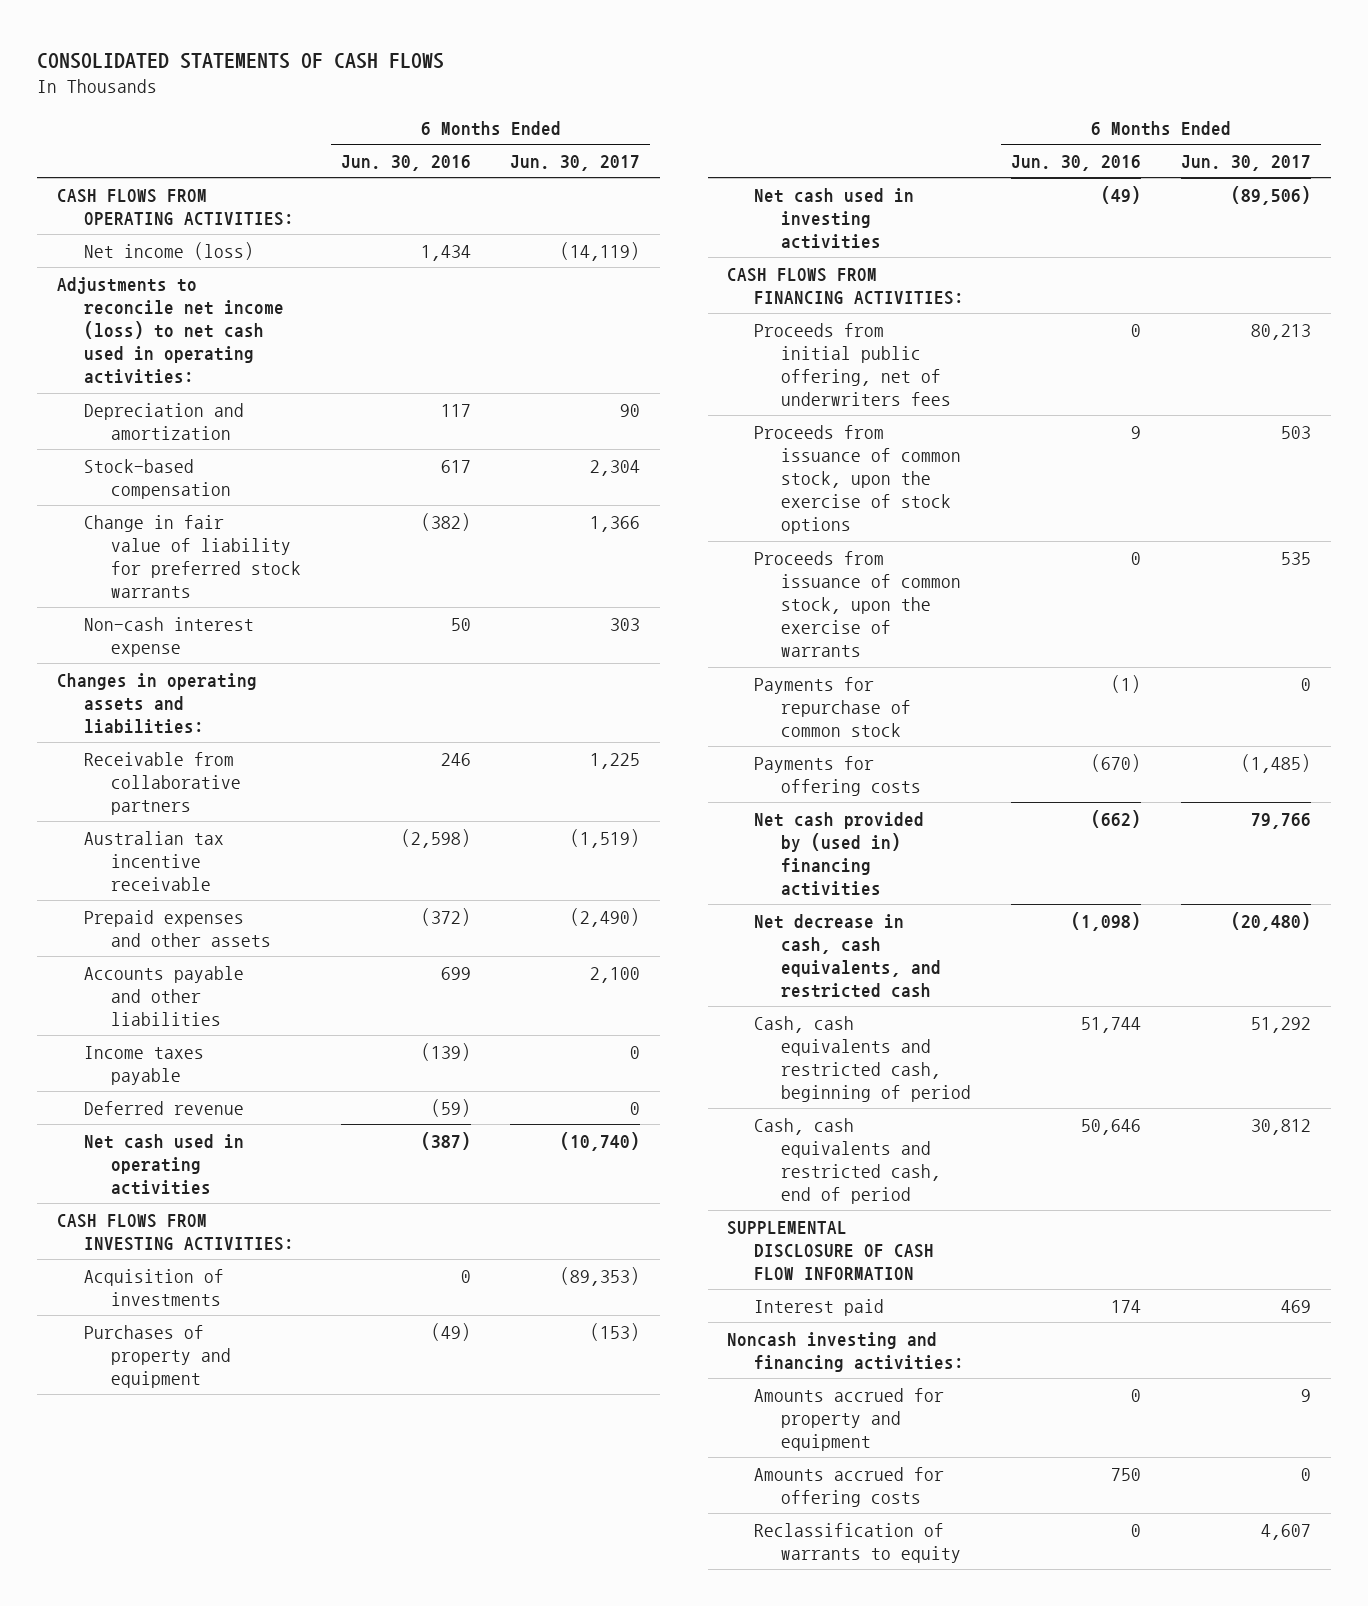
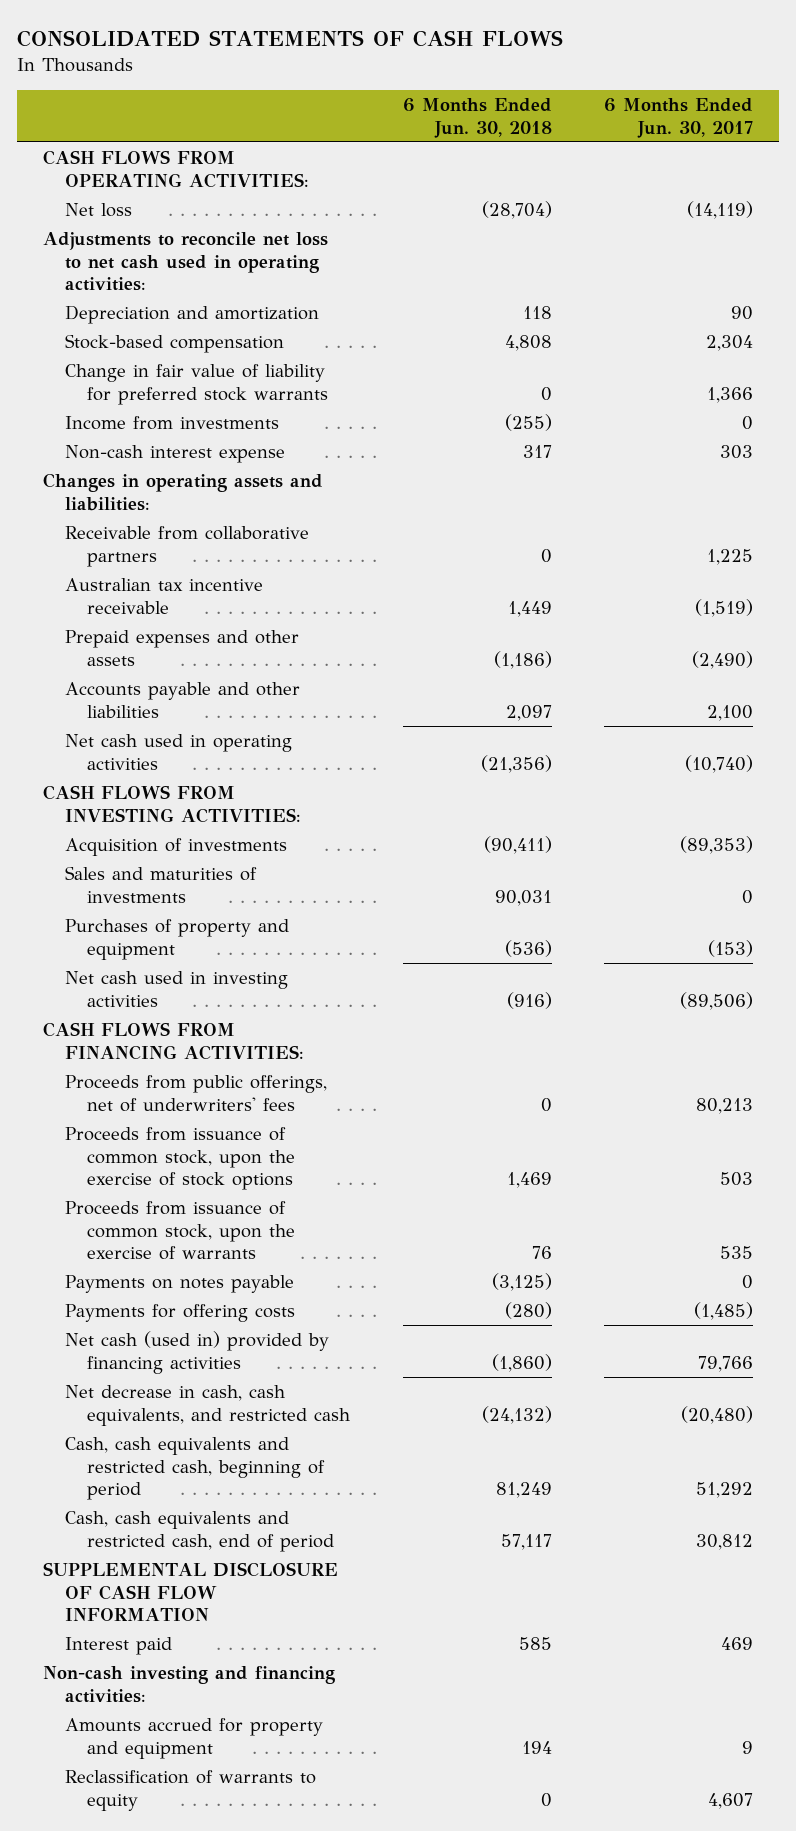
[340,154,471,171] Jun. 30, 2016 -> none
none -> [402,98,552,138] 6 Months Ended Jun. 30, 2018
[84,241,255,260] Net income (loss) -> [65,203,133,218] Net loss
[57,276,285,385] Adjustments to reconcile net income (loss) to net cash used in operating activities: -> [43,232,329,291] Adjustments to reconcile net loss to net cash used in operating activities:
none -> [65,416,280,431] Income from investments
[84,1045,205,1085] Income taxes payable -> none
[84,1100,245,1115] Deferred revenue -> none
none -> [65,866,258,903] Sales and maturities of investments
[754,322,952,407] Proceeds from initial public offering, net of underwriters fees -> [65,1075,328,1112] Proceeds from public offerings, net of underwriters' fees
[754,676,912,737] Payments for repurchase of common stock -> none
none -> [65,1275,295,1294] Payments on notes payable
[754,811,925,897] Net cash provided by (used in) financing activities -> [65,1331,330,1374] Net cash (used in) provided by financing activities
[727,1331,965,1372] Noncash investing and financing activities: -> [43,1666,336,1703] Non-cash investing and financing activities:
[754,1466,945,1507] Amounts accrued for offering costs -> none

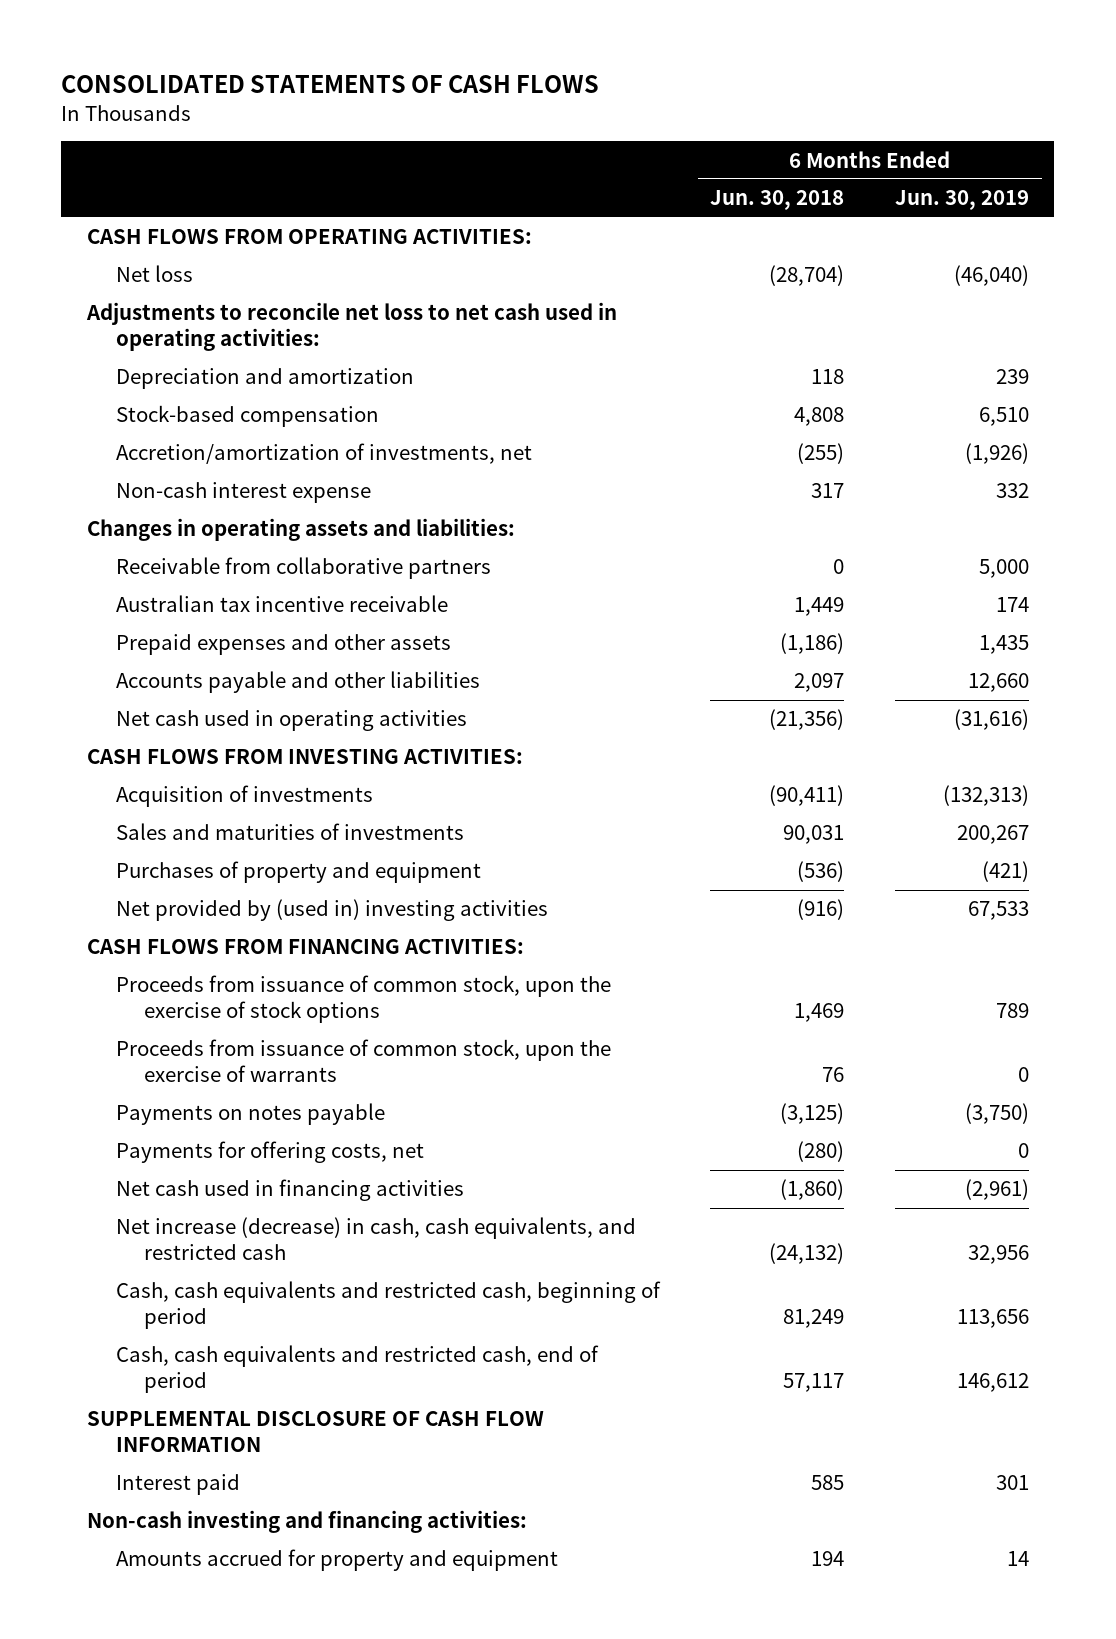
[603,98,753,138] 6 Months Ended Jun. 30, 2017 -> none
none -> [894,190,1029,211] Jun. 30, 2019
[65,364,329,405] Change in fair value of liability for preferred stock warrants -> none
[65,416,280,431] Income from investments -> [115,443,532,465] Accretion/amortization of investments, net
[65,971,289,1007] Net cash used in investing activities -> [115,899,548,922] Net provided by (used in) investing activities
[65,1075,328,1112] Proceeds from public offerings, net of underwriters' fees -> none
[65,1304,296,1323] Payments for offering costs -> [115,1141,424,1164] Payments for offering costs, net
[65,1331,330,1374] Net cash (used in) provided by financing activities -> [115,1179,464,1202] Net cash used in financing activities
[65,1385,351,1426] Net decrease in cash, cash equivalents, and restricted cash -> [115,1217,636,1261] Net increase (decrease) in cash, cash equivalents, and restricted cash
[65,1770,317,1811] Reclassification of warrants to equity -> none

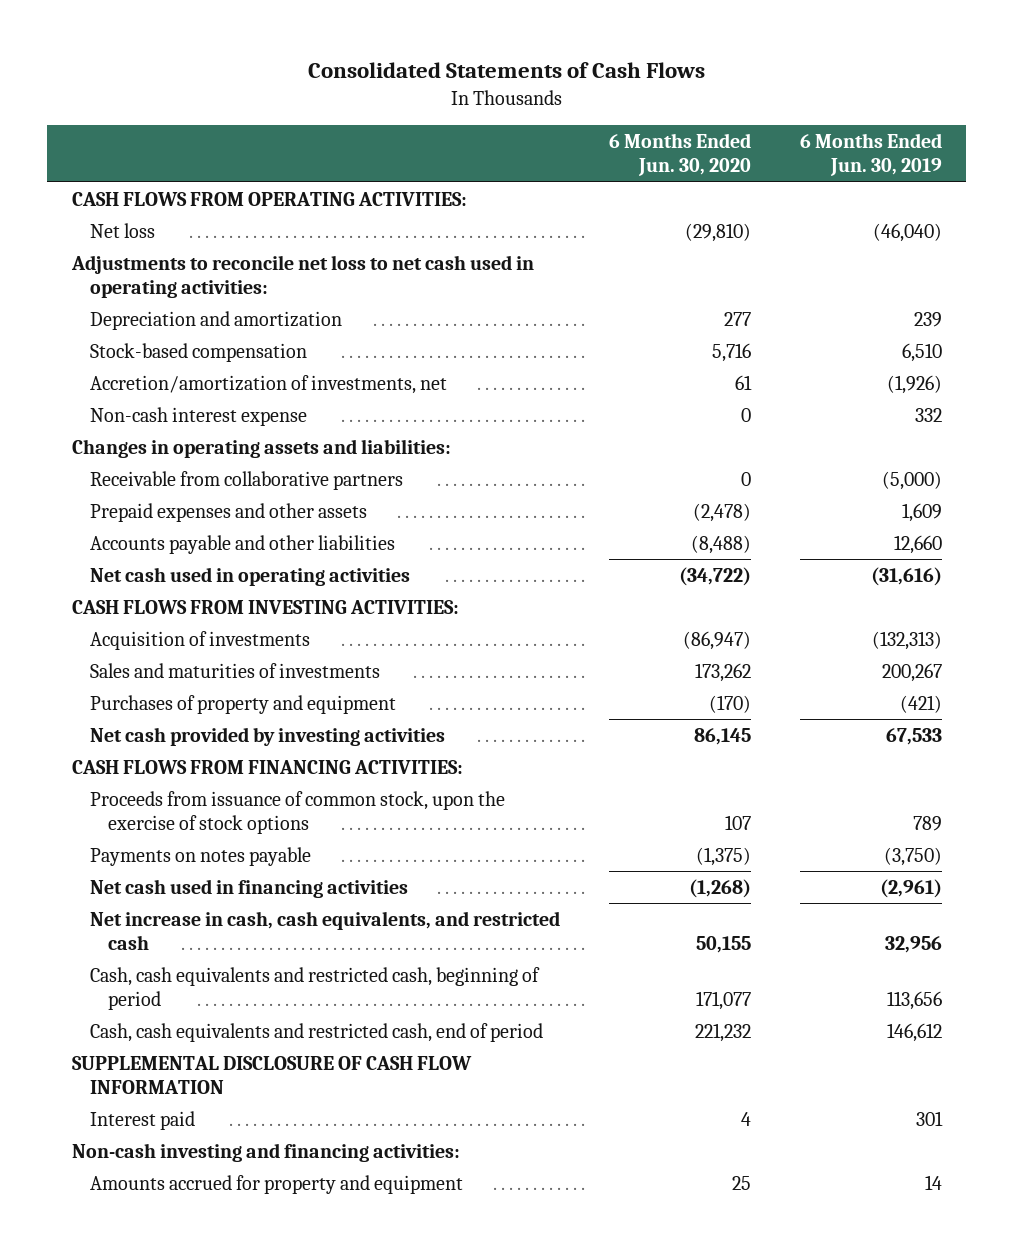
[61,74,600,93] CONSOLIDATED STATEMENTS OF CASH FLOWS -> [307,62,705,79] Consolidated Statements of Cash Flows
[710,190,845,211] Jun. 30, 2018 -> none
none -> [608,133,751,177] 6 Months Ended Jun. 30, 2020
[115,595,448,613] Australian tax incentive receivable -> none
[978,559,1029,579] 5,000 -> [881,470,942,490] (5,000)
[978,635,1029,655] 1,435 -> [901,502,942,522] 1,609
[115,899,548,922] Net provided by (used in) investing activities -> [90,726,446,746] Net cash provided by investing activities
[115,1039,611,1083] Proceeds from issuance of common stock, upon the exercise of warrants -> none
[115,1141,424,1164] Payments for offering costs, net -> none
[115,1217,636,1261] Net increase (decrease) in cash, cash equivalents, and restricted cash -> [90,910,561,951] Net increase in cash, cash equivalents, and restricted cash

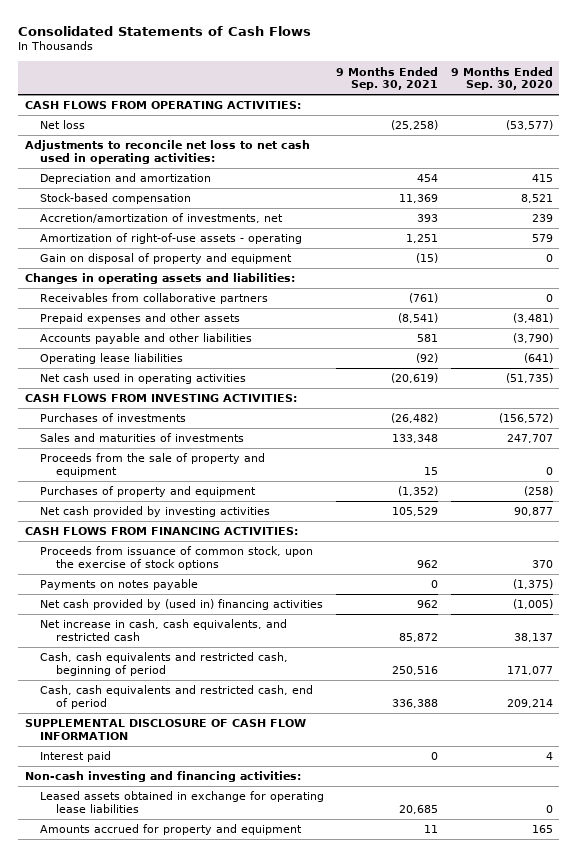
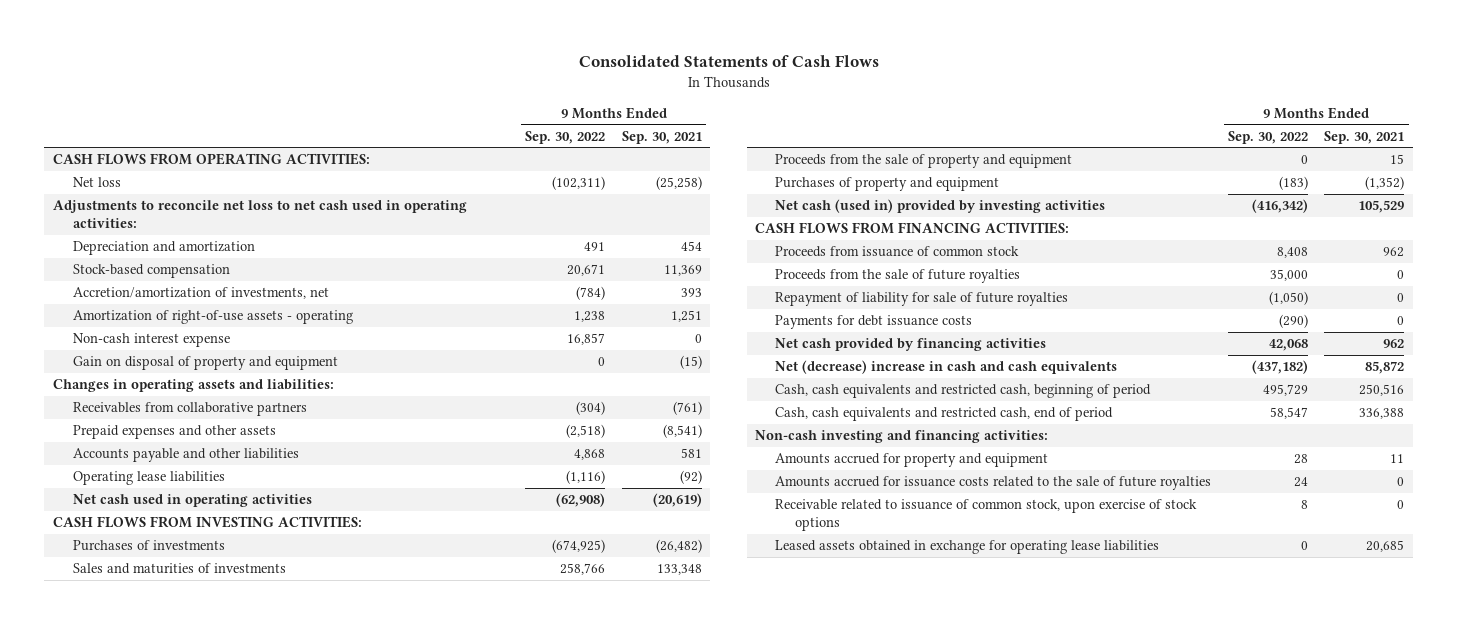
[450,66,553,91] 9 Months Ended Sep. 30, 2020 -> none
none -> [525,130,606,144] Sep. 30, 2022
none -> [72,333,230,348] Non-cash interest expense
[40,506,271,518] Net cash provided by investing activities -> [775,199,1106,214] Net cash (used in) provided by investing activities
[40,579,199,591] Payments on notes payable -> none
[40,546,314,570] Proceeds from issuance of common stock, upon the exercise of stock options -> [775,246,1020,258] Proceeds from issuance of common stock
none -> [775,269,1021,284] Proceeds from the sale of future royalties
none -> [775,292,1069,307] Repayment of liability for sale of future royalties
none -> [775,315,973,330] Payments for debt issuance costs
[40,599,324,611] Net cash provided by (used in) financing activities -> [775,338,1047,352] Net cash provided by financing activities
[40,619,288,641] Net increase in cash, cash equivalents, and restricted cash -> [775,360,1118,375] Net (decrease) increase in cash and cash equivalents
[24,719,306,740] SUPPLEMENTAL DISCLOSURE OF CASH FLOW INFORMATION -> none
[40,751,112,763] Interest paid -> none
none -> [775,476,1212,491] Amounts accrued for issuance costs related to the sale of future royalties
none -> [775,499,1198,532] Receivable related to issuance of common stock, upon exercise of stock options
[40,791,325,813] Leased assets obtained in exchange for operating lease liabilities -> [775,540,1160,555] Leased assets obtained in exchange for operating lease liabilities

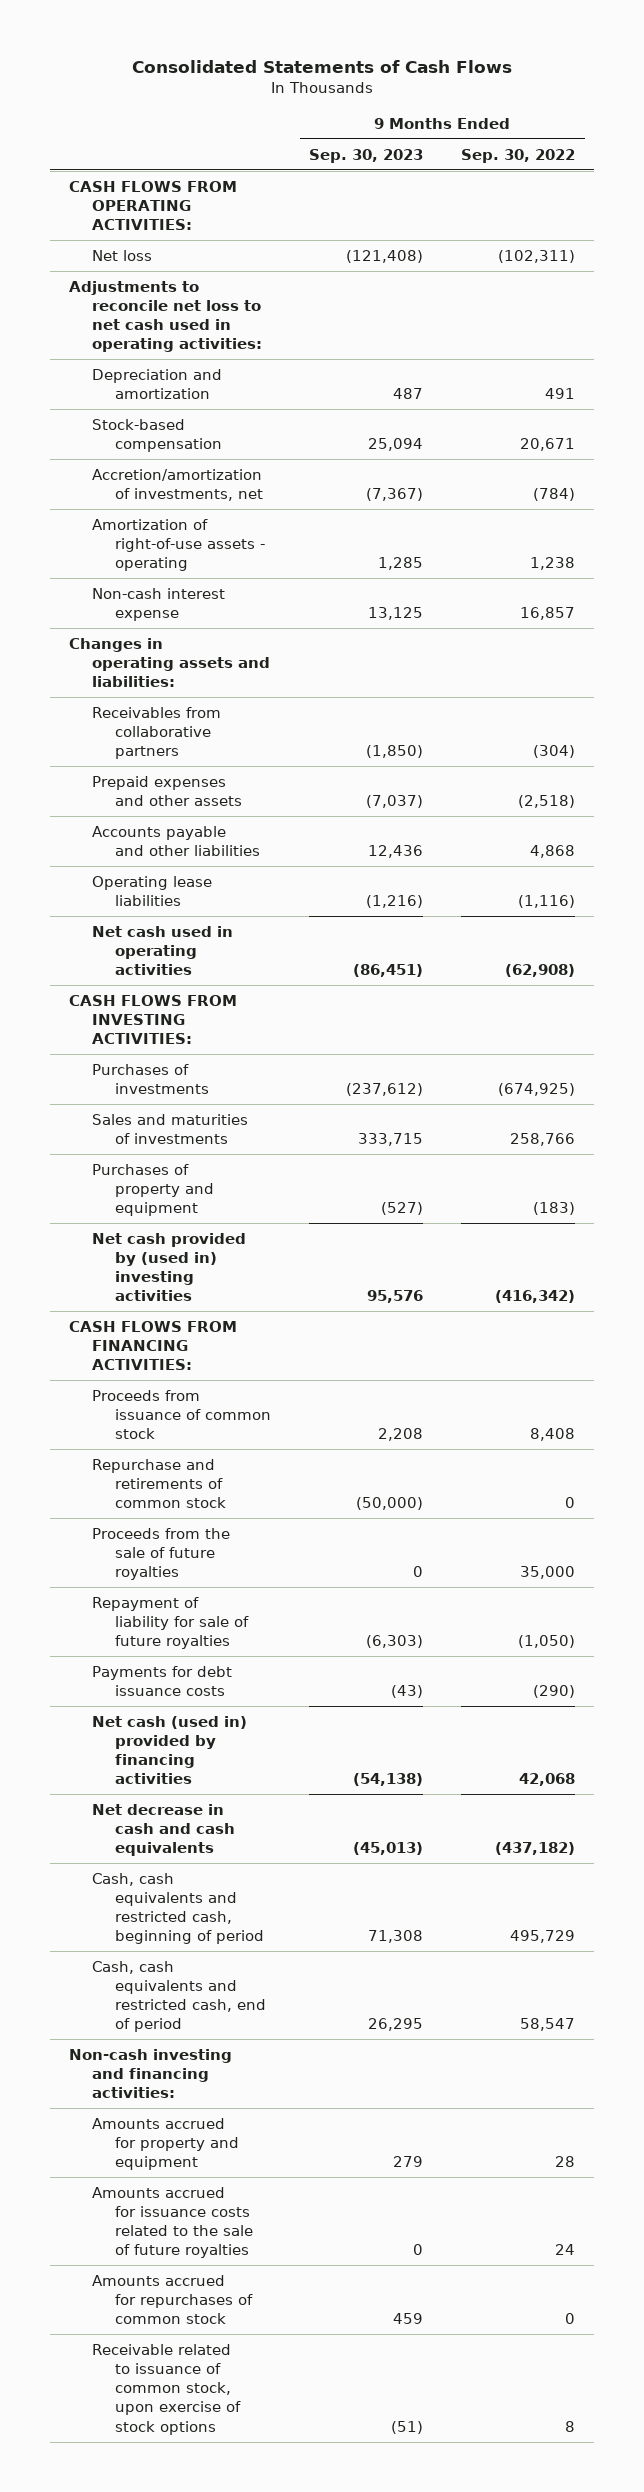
[621,130,702,144] Sep. 30, 2021 -> none
none -> [309,148,424,163] Sep. 30, 2023
[72,356,338,371] Gain on disposal of property and equipment -> none
[775,154,1073,169] Proceeds from the sale of property and equipment -> none
[775,199,1106,214] Net cash (used in) provided by investing activities -> [91,1232,246,1302] Net cash provided by (used in) investing activities
none -> [91,1458,227,1509] Repurchase and retirements of common stock
[775,338,1047,352] Net cash provided by financing activities -> [91,1715,247,1785] Net cash (used in) provided by financing activities
[775,360,1118,375] Net (decrease) increase in cash and cash equivalents -> [91,1803,236,1857] Net decrease in cash and cash equivalents
none -> [91,2274,254,2325] Amounts accrued for repurchases of common stock
[775,540,1160,555] Leased assets obtained in exchange for operating lease liabilities -> none

